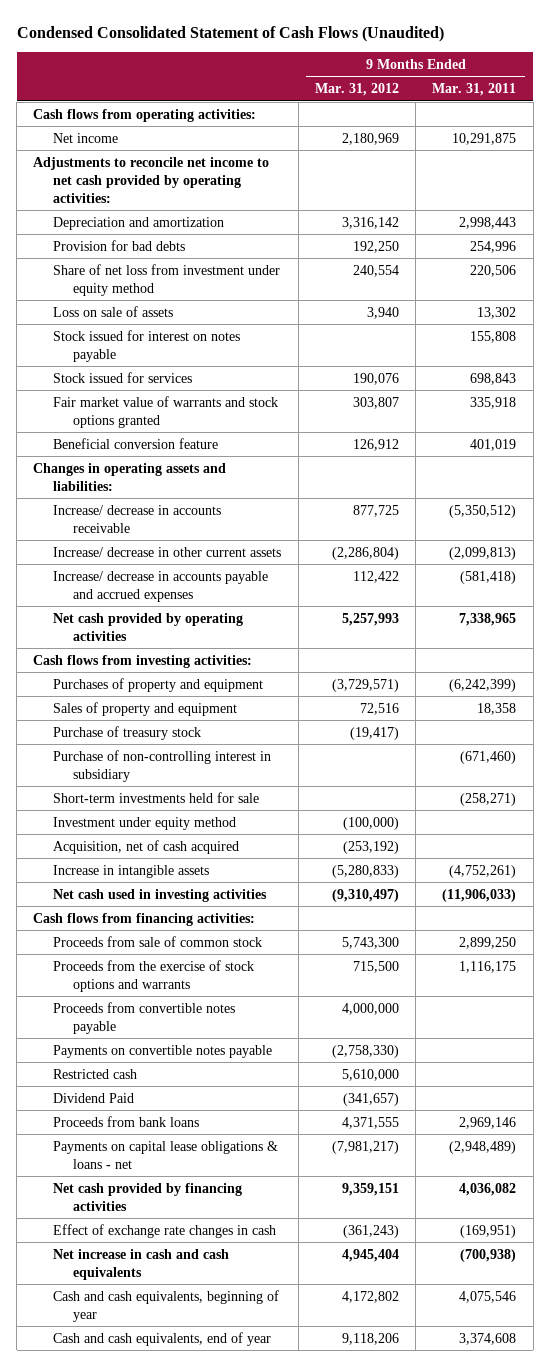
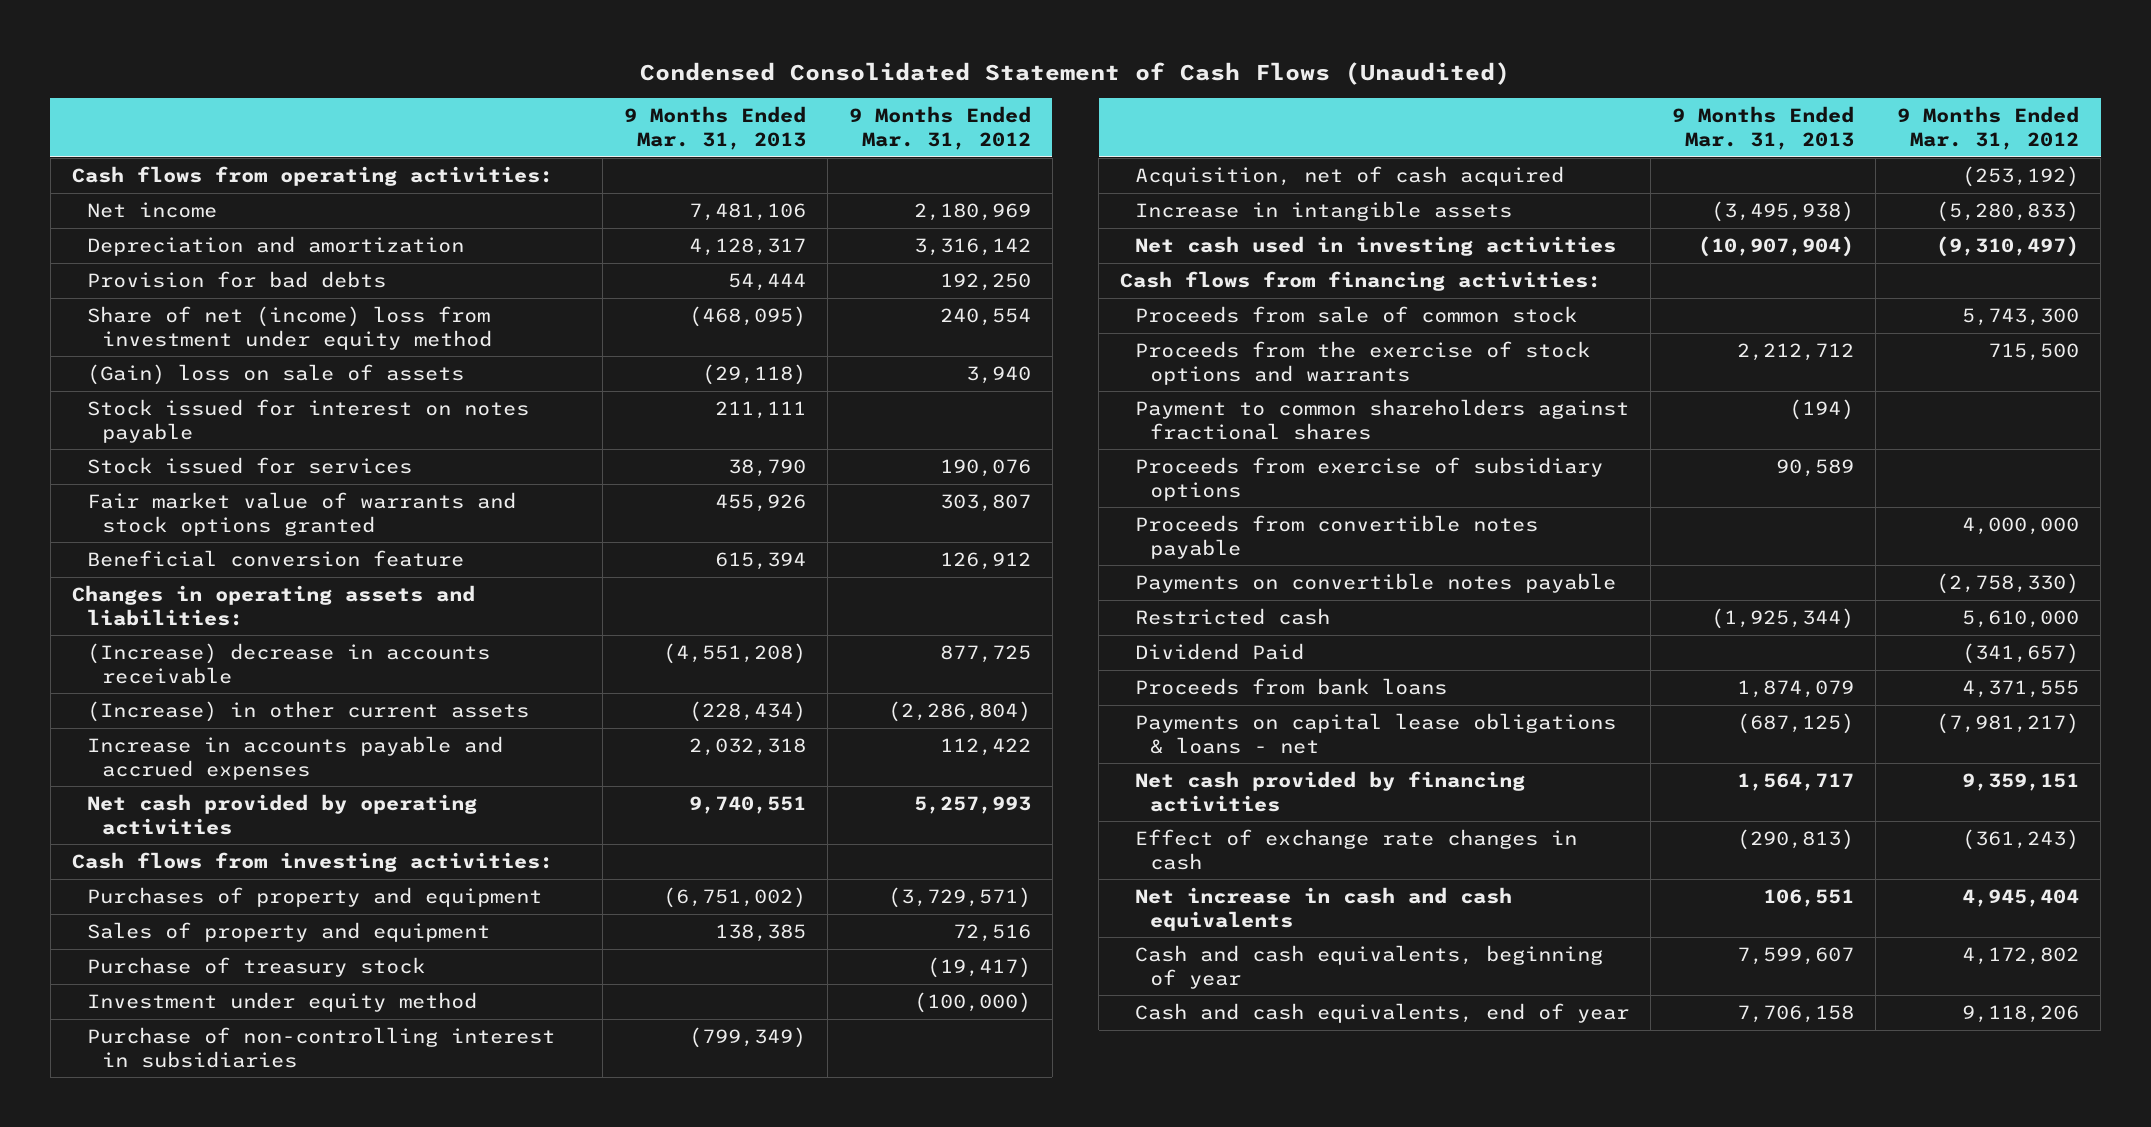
[432,83,517,97] Mar. 31, 2011 -> none
none -> [623,106,806,151] 9 Months Ended Mar. 31, 2013
[33,156,270,203] Adjustments to reconcile net income to net cash provided by operating activities: -> none
[53,263,281,296] Share of net loss from investment under equity method -> [86,305,492,350] Share of net (income) loss from investment under equity method
[53,305,174,317] Loss on sale of assets -> [86,363,464,385] (Gain) loss on sale of assets
[53,504,222,533] Increase/ decrease in accounts receivable -> [86,642,490,684] (Increase) decrease in accounts receivable
[53,546,282,557] Increase/ decrease in other current assets -> [86,700,529,722] (Increase) in other current assets
[53,570,269,602] Increase/ decrease in accounts payable and accrued expenses -> [86,735,503,780] Increase in accounts payable and accrued expenses
[53,749,272,782] Purchase of non-controlling interest in subsidiary -> none
[53,791,260,803] Short-term investments held for sale -> none
none -> [86,1026,555,1068] Purchase of non-controlling interest in subsidiaries
none -> [1135,398,1630,440] Payment to common shareholders against fractional shares
none -> [1135,456,1604,501] Proceeds from exercise of subsidiary options

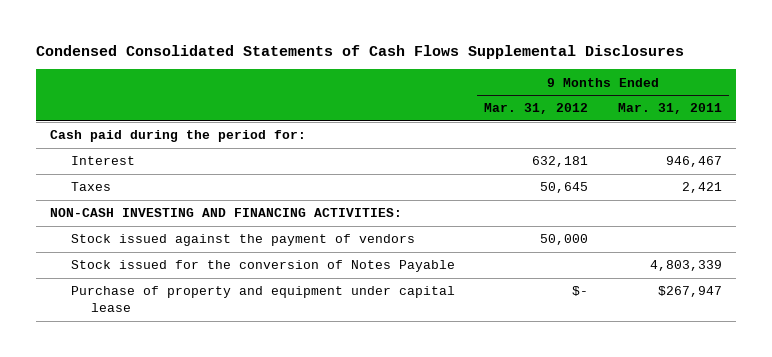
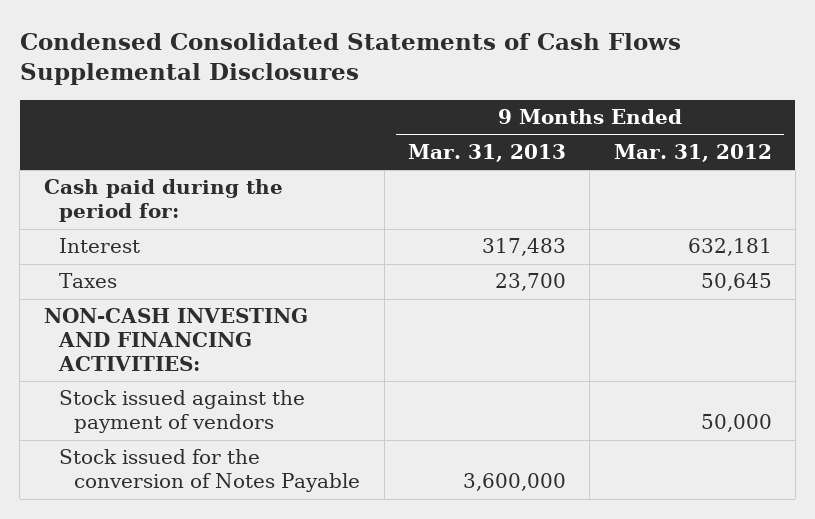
[617,103,722,115] Mar. 31, 2011 -> none
none -> [407,144,566,163] Mar. 31, 2013
[70,286,455,313] Purchase of property and equipment under capital lease -> none

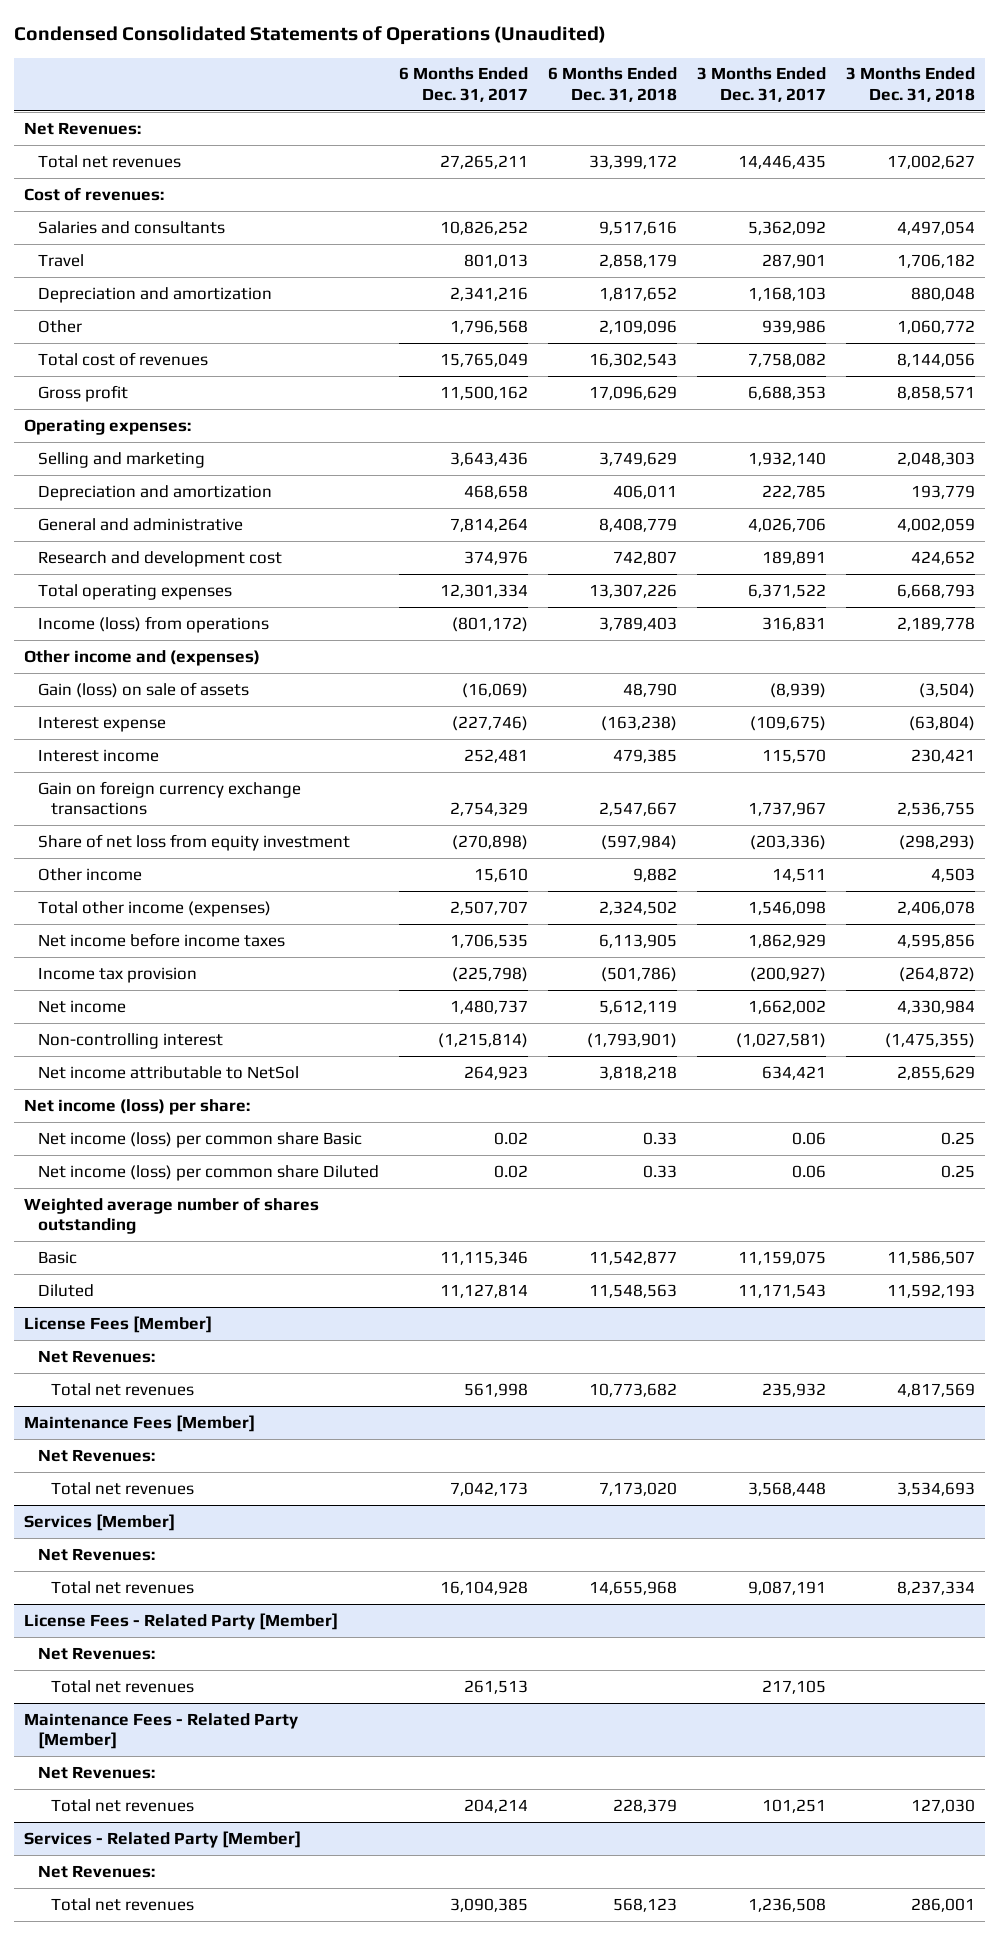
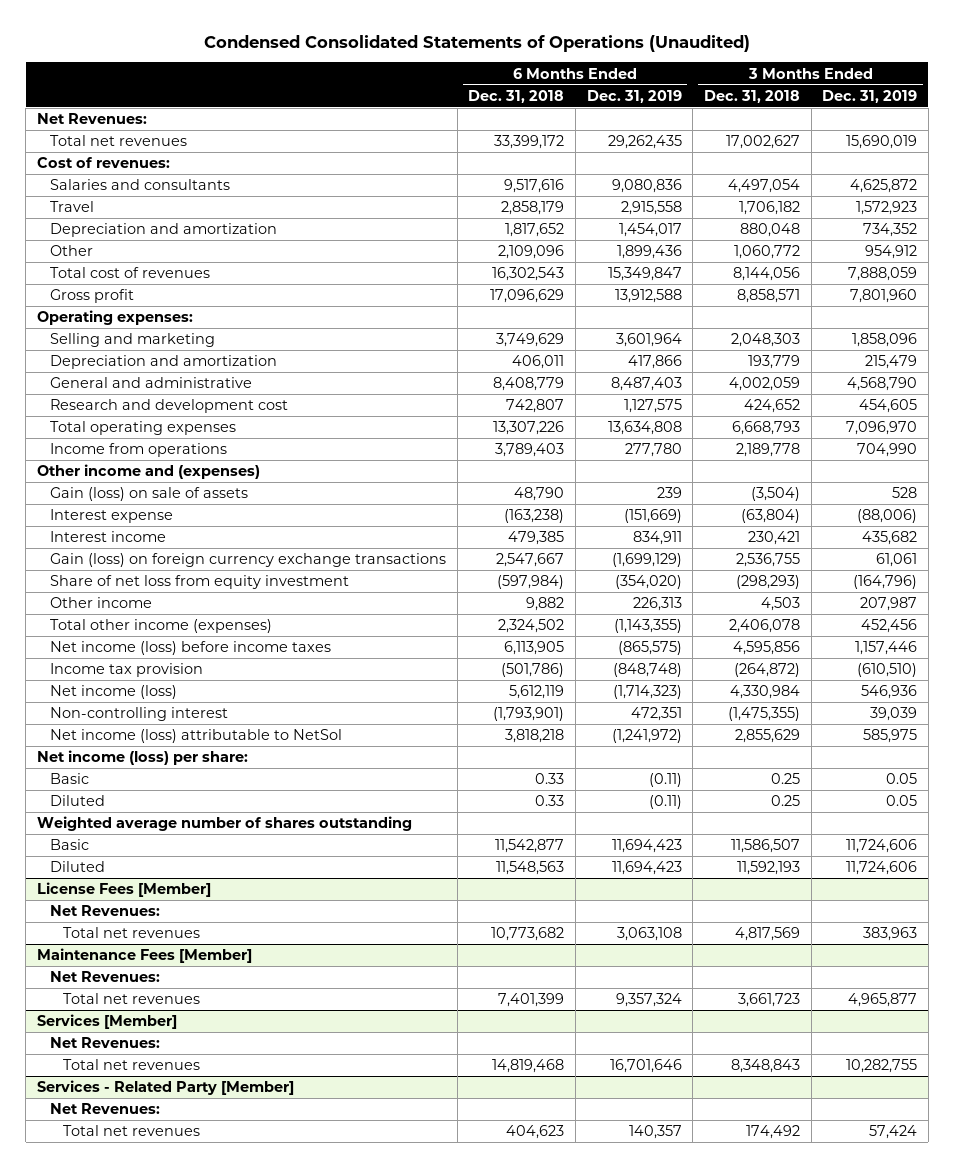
[398,67,528,102] 6 Months Ended Dec. 31, 2017 -> none
[696,67,826,102] 3 Months Ended Dec. 31, 2017 -> none
none -> [586,89,682,103] Dec. 31, 2019
none -> [822,89,918,103] Dec. 31, 2019
[37,615,269,633] Income (loss) from operations -> [50,443,228,458] Income from operations
[37,780,301,816] Gain on foreign currency exchange transactions -> [50,553,447,568] Gain (loss) on foreign currency exchange transactions
[37,932,285,947] Net income before income taxes -> [50,641,332,656] Net income (loss) before income taxes
[37,999,126,1013] Net income -> [50,685,178,700] Net income (loss)
[37,1065,299,1079] Net income attributable to NetSol -> [50,729,343,744] Net income (loss) attributable to NetSol
[37,1131,362,1148] Net income (loss) per common share Basic -> [50,773,90,785] Basic
[37,1164,379,1181] Net income (loss) per common share Diluted -> [50,795,106,807] Diluted
[598,1481,677,1496] 7,173,020 -> [498,993,565,1008] 7,401,399
[896,1481,975,1496] 3,534,693 -> [737,993,800,1008] 3,661,723
[23,1612,338,1630] License Fees - Related Party [Member] -> none
[37,1646,155,1660] Net Revenues: -> none
[51,1679,195,1693] Total net revenues -> none
[23,1712,298,1750] Maintenance Fees - Related Party [Member] -> none
[37,1765,155,1779] Net Revenues: -> none
[51,1798,195,1812] Total net revenues -> none
[588,1580,677,1595] 14,655,968 -> [492,1059,565,1074] 14,819,468
[896,1580,975,1595] 8,237,334 -> [730,1059,800,1074] 8,348,843
[612,1897,677,1912] 568,123 -> [506,1125,565,1140] 404,623
[910,1897,975,1912] 286,001 -> [745,1125,800,1140] 174,492

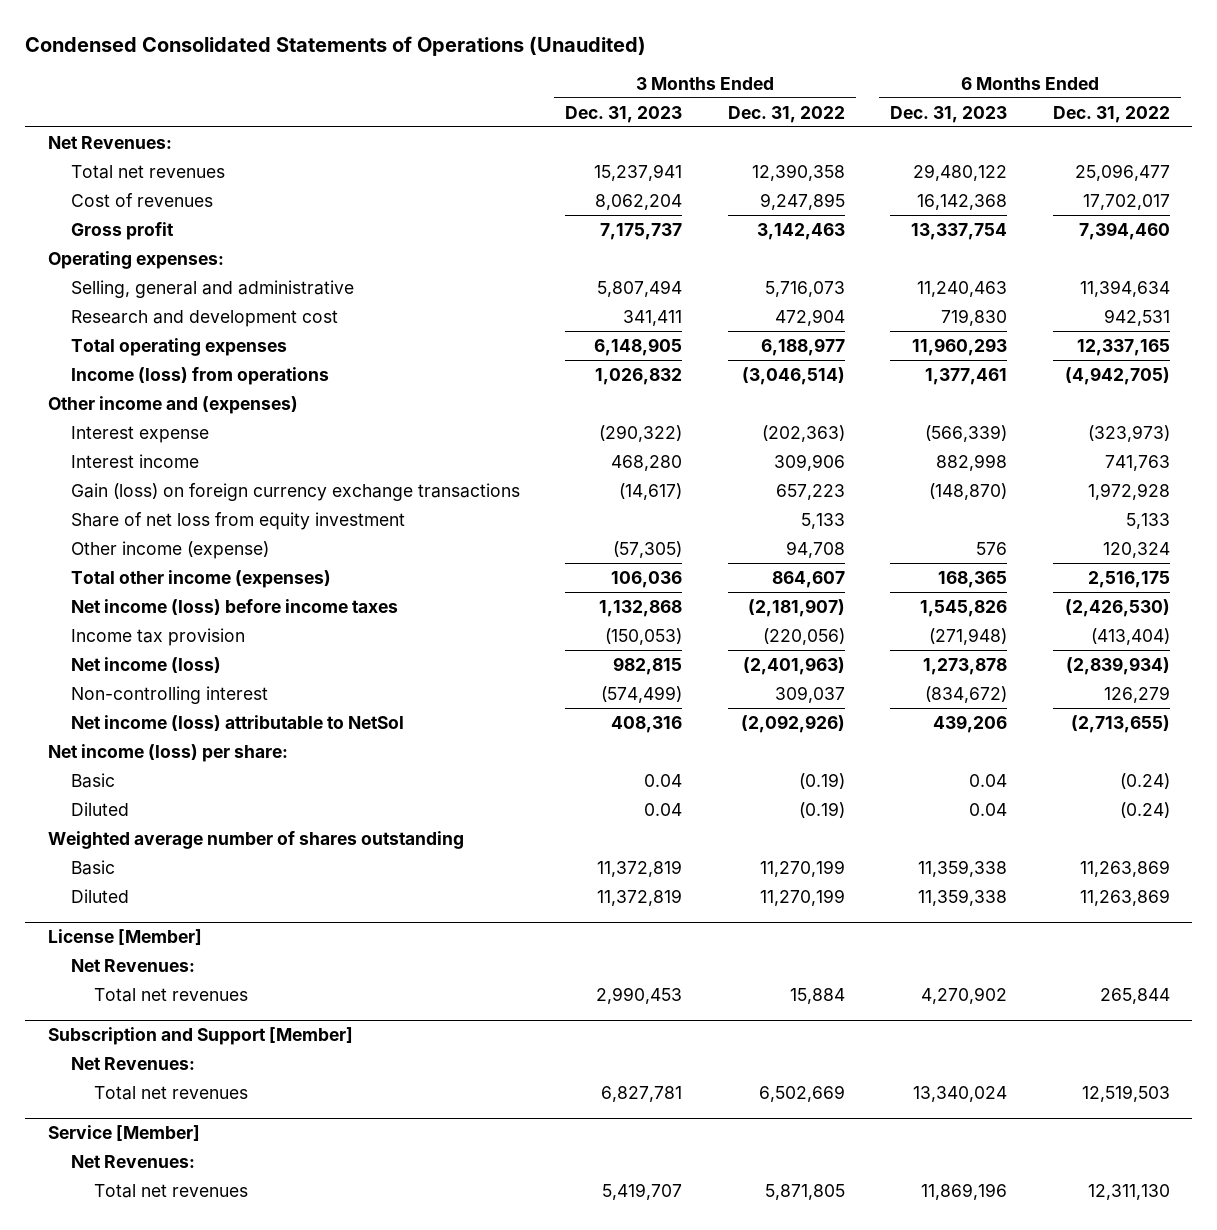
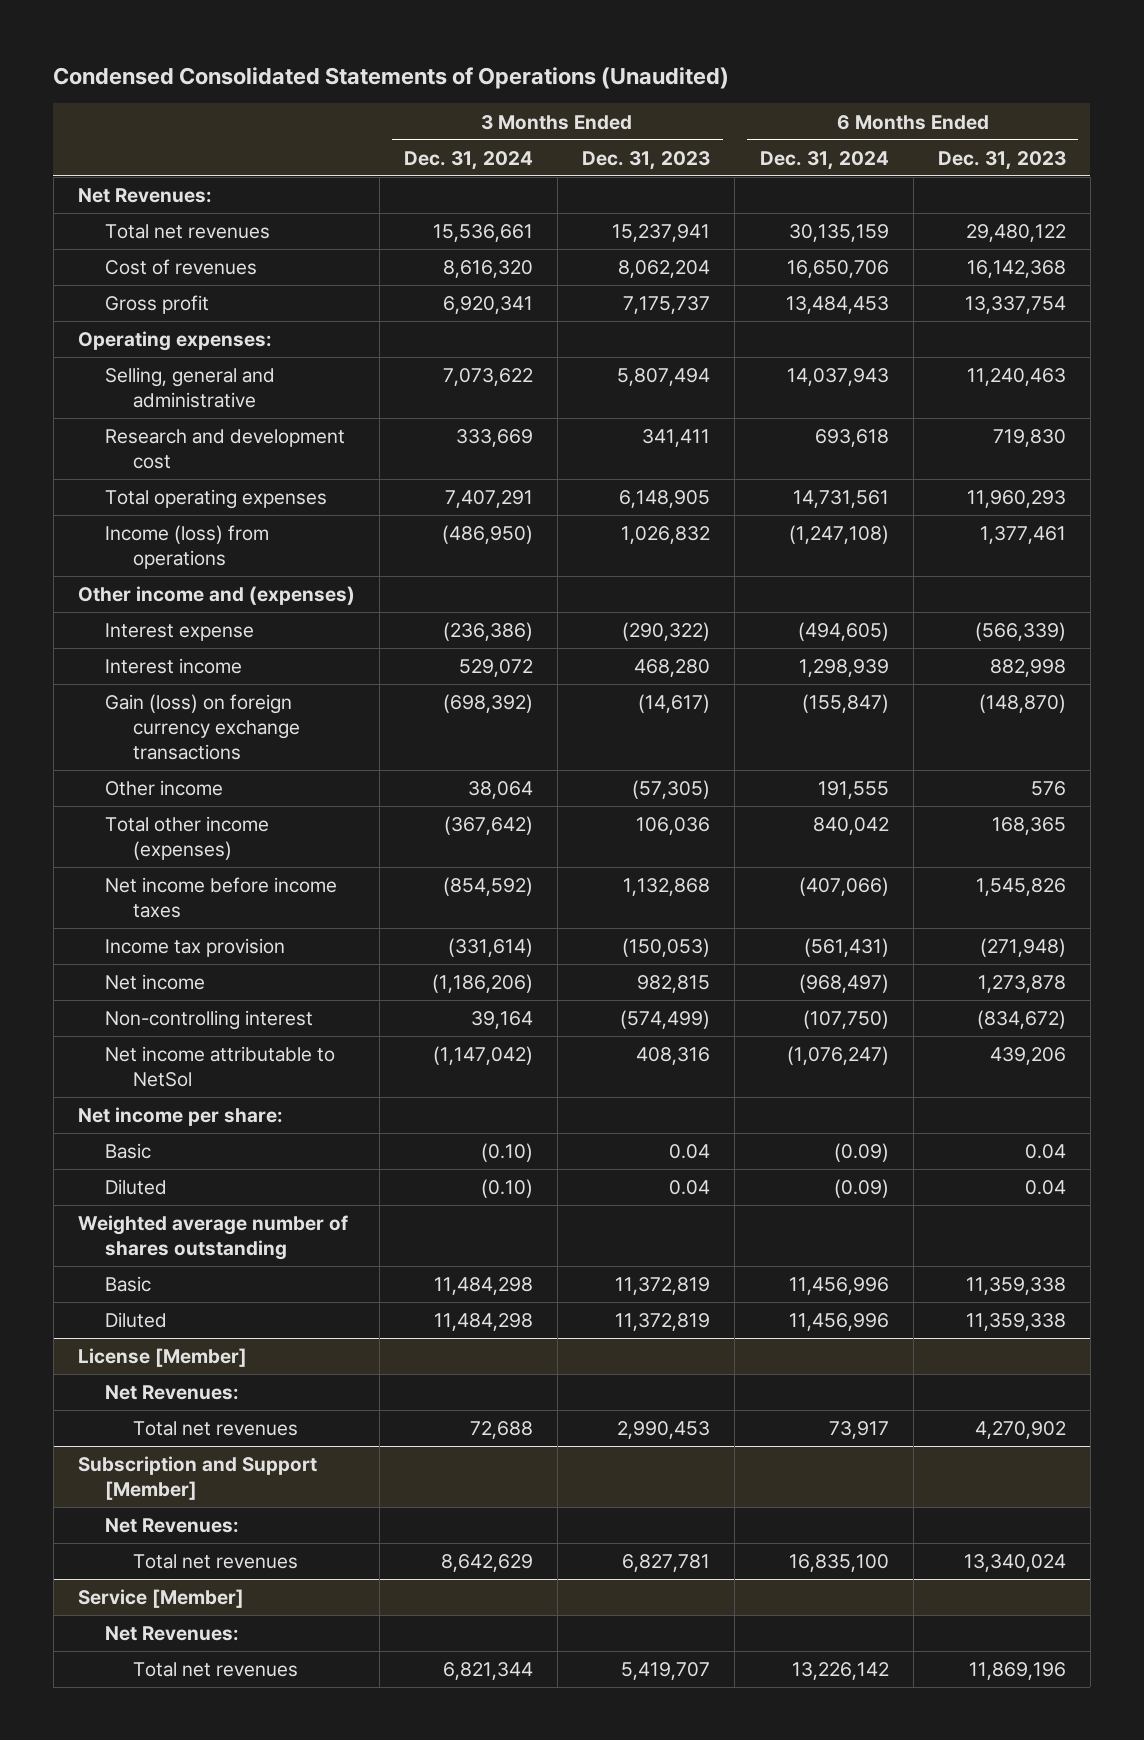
[727,105,845,123] Dec. 31, 2022 -> none
[1052,105,1170,123] Dec. 31, 2022 -> none
none -> [404,150,534,170] Dec. 31, 2024
none -> [759,150,889,170] Dec. 31, 2024
[71,511,406,530] Share of net loss from equity investment -> none
[71,540,270,559] Other income (expense) -> [105,780,224,797] Other income
[71,598,399,615] Net income (loss) before income taxes -> [105,877,338,919] Net income before income taxes
[71,656,222,673] Net income (loss) -> [105,974,206,991] Net income
[71,714,405,731] Net income (loss) attributable to NetSol -> [105,1046,336,1088] Net income attributable to NetSol
[47,743,288,762] Net income (loss) per share: -> [77,1107,283,1127] Net income per share:

